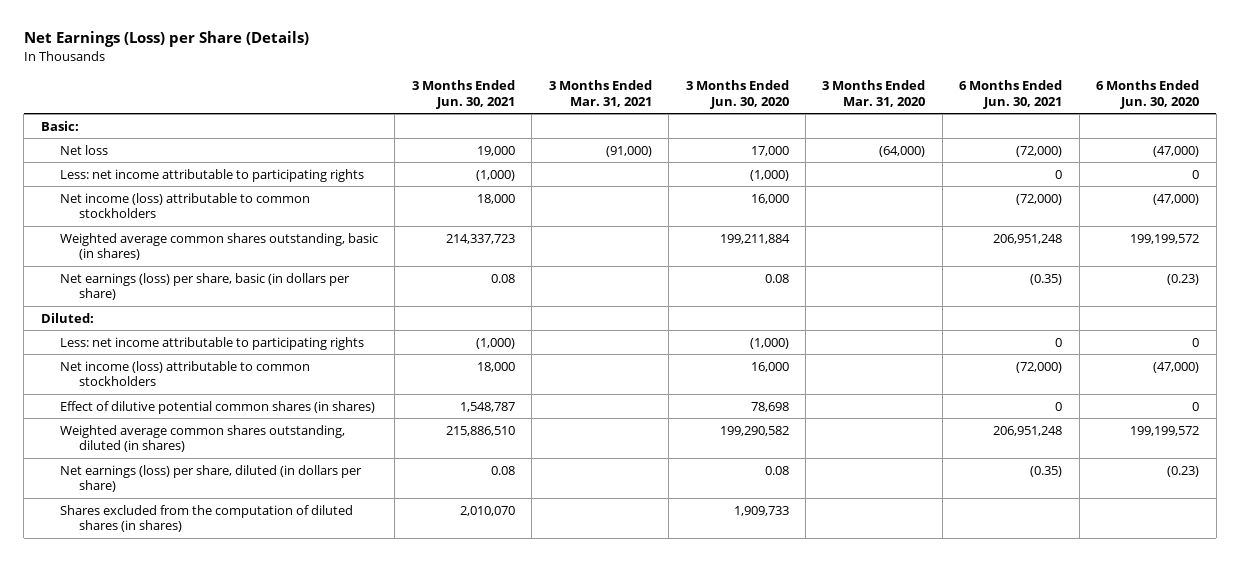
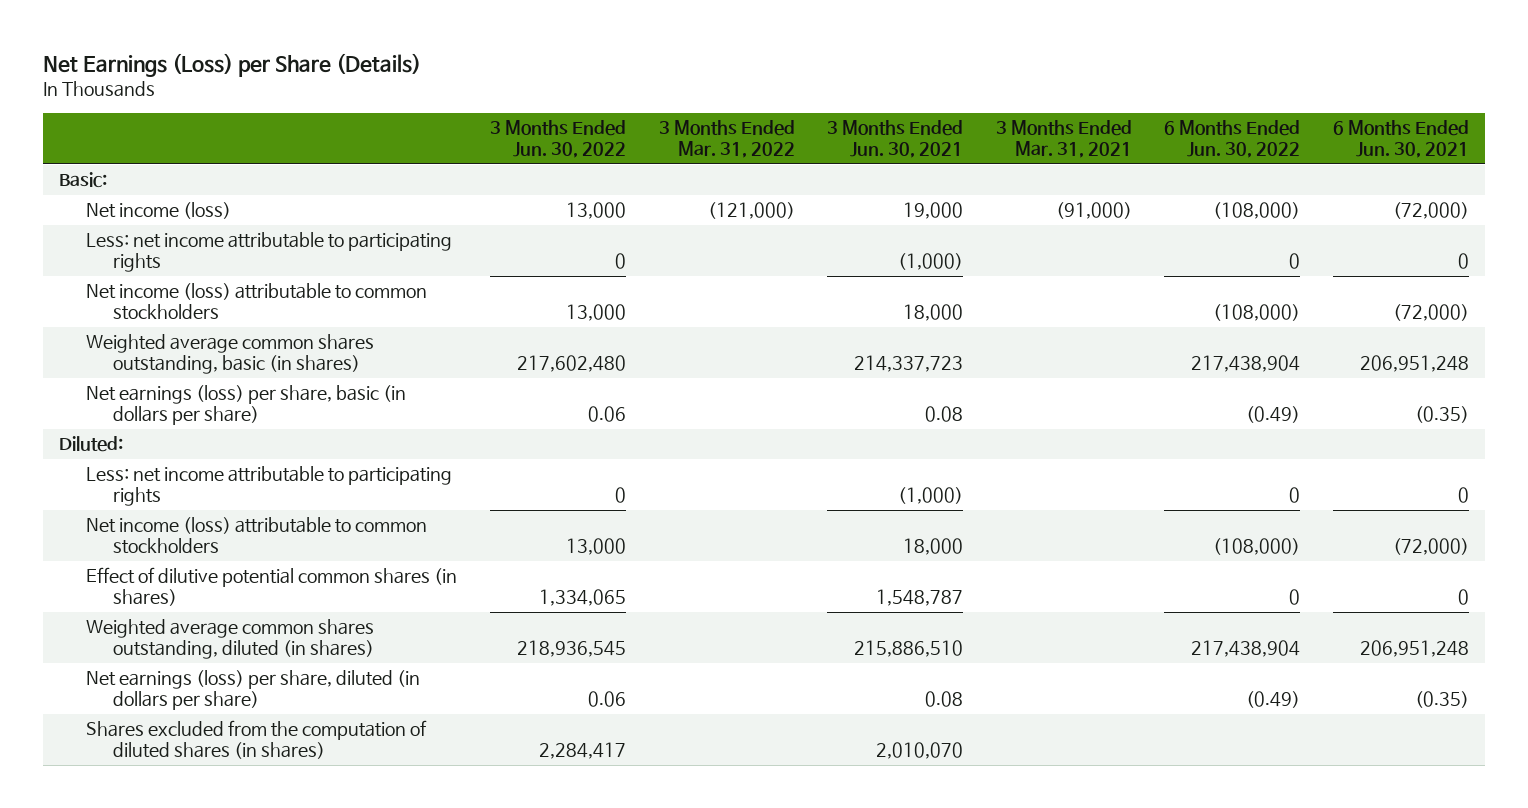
[685,80,789,109] 3 Months Ended Jun. 30, 2020 -> none
[822,80,926,107] 3 Months Ended Mar. 31, 2020 -> none
[1096,80,1200,109] 6 Months Ended Jun. 30, 2020 -> none
none -> [490,120,627,159] 3 Months Ended Jun. 30, 2022
none -> [658,120,795,159] 3 Months Ended Mar. 31, 2022
none -> [1164,120,1301,159] 6 Months Ended Jun. 30, 2022
[60,144,109,155] Net loss -> [86,202,232,220] Net income (loss)

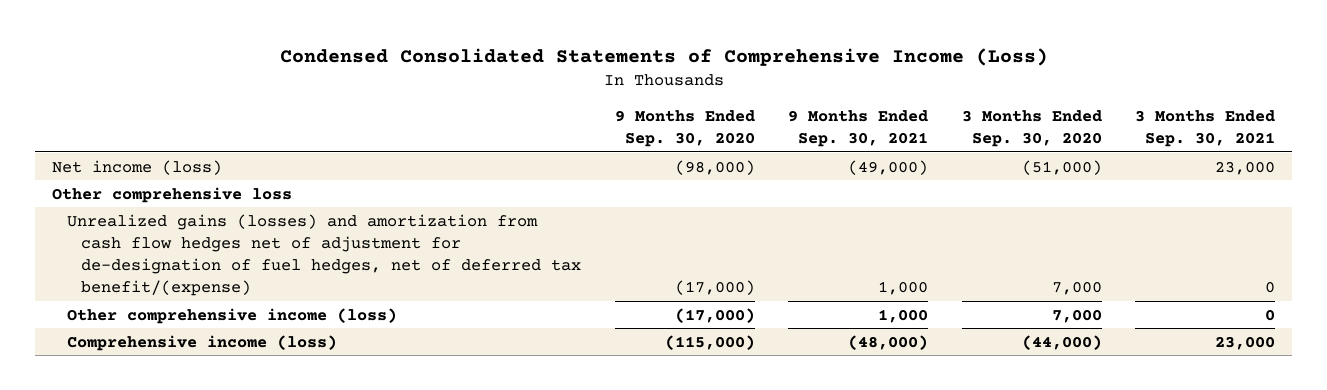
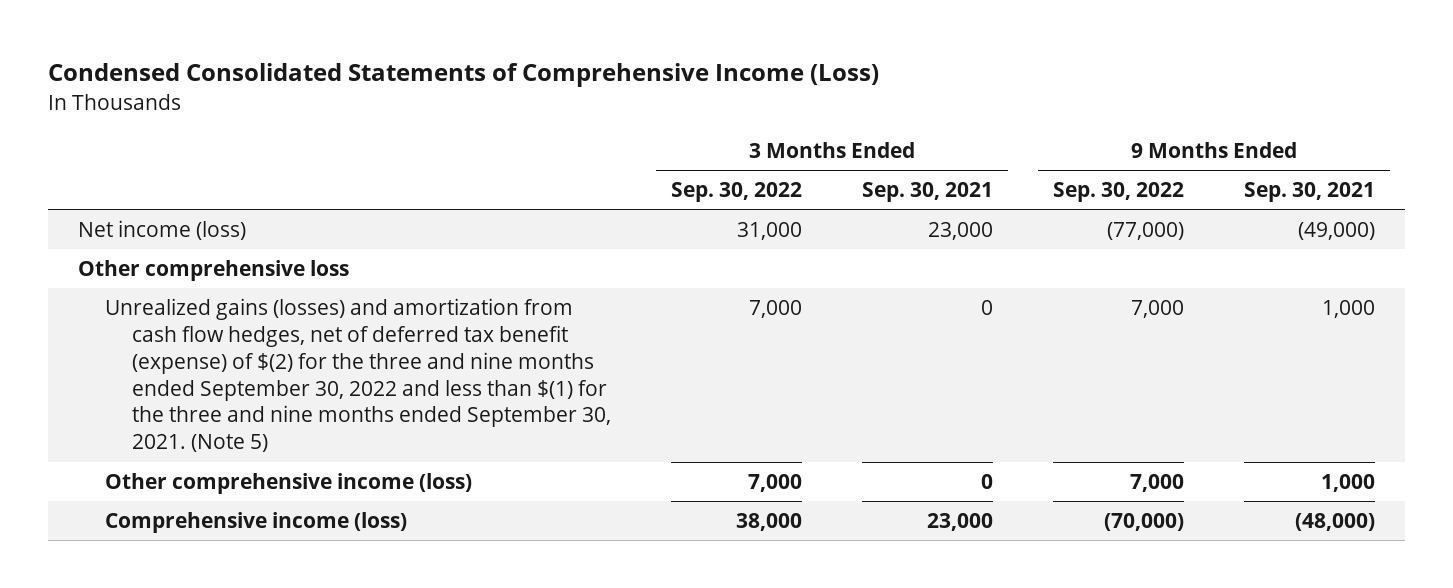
[614,110,755,148] 9 Months Ended Sep. 30, 2020 -> none
[961,110,1102,148] 3 Months Ended Sep. 30, 2020 -> none
none -> [671,182,803,203] Sep. 30, 2022
none -> [1052,182,1184,203] Sep. 30, 2022
[66,213,582,296] Unrealized gains (losses) and amortization from cash flow hedges net of adjustment for de-designation of fuel hedges, net of deferred tax benefit/(expense) -> [105,298,612,453] Unrealized gains (losses) and amortization from cash flow hedges, net of deferred tax benefit (expense) of $(2) for the three and nine months ended September 30, 2022 and less than $(1) for the three and nine months ended September 30, 2021. (Note 5)

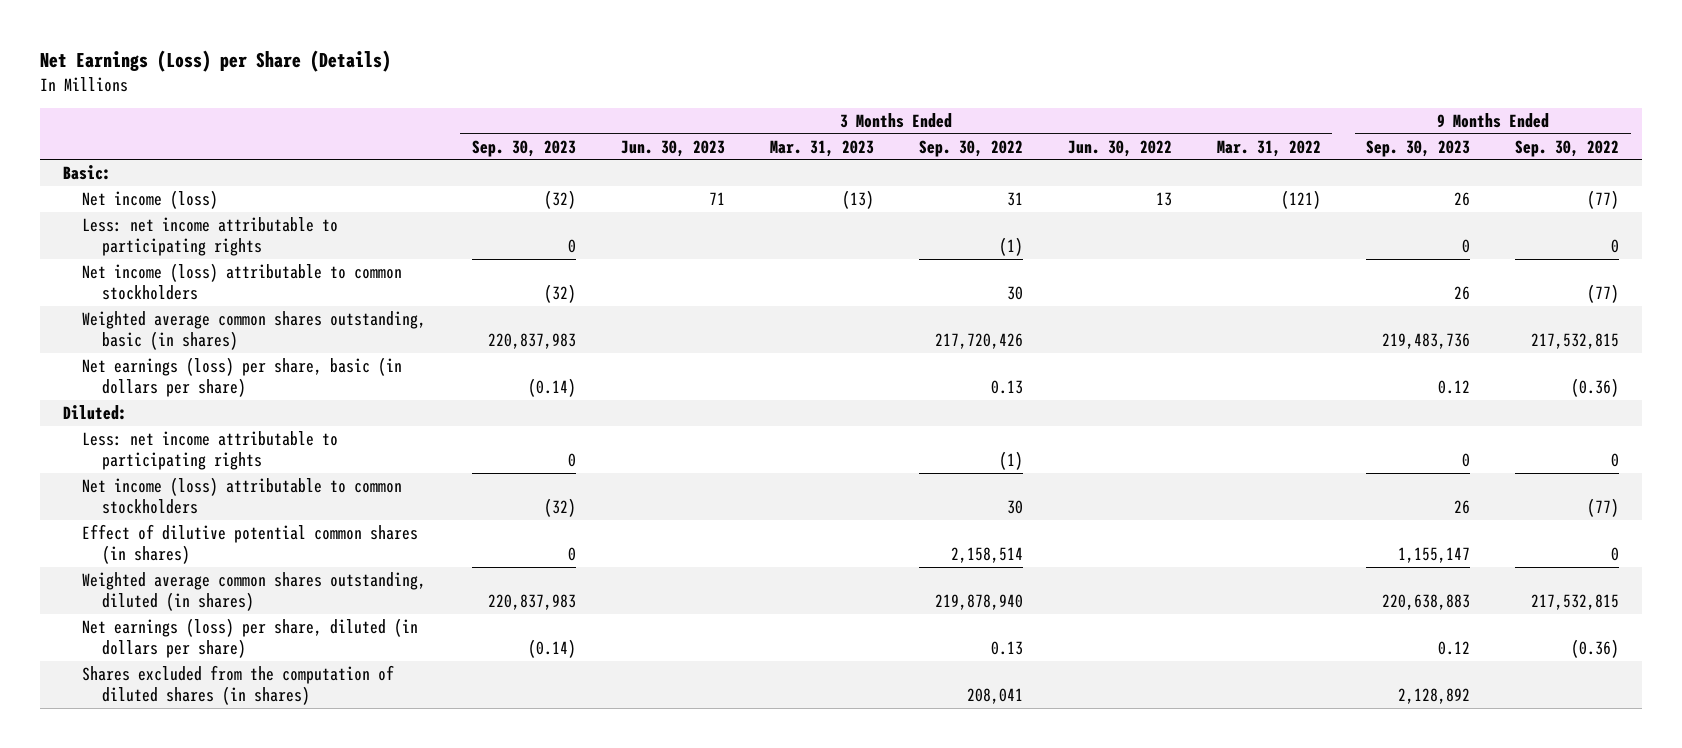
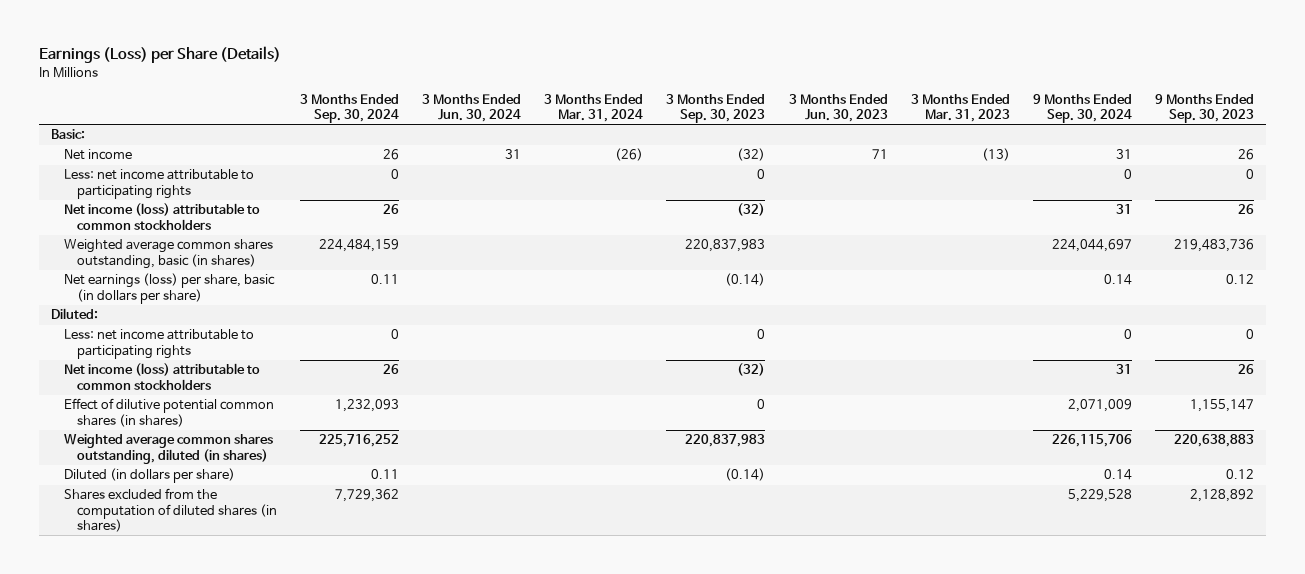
[40,50,392,73] Net Earnings (Loss) per Share (Details) -> [39,46,282,64] Earnings (Loss) per Share (Details)
[918,139,1023,157] Sep. 30, 2022 -> none
[1067,139,1172,157] Jun. 30, 2022 -> none
[1217,139,1322,157] Mar. 31, 2022 -> none
[1515,139,1620,157] Sep. 30, 2022 -> none
none -> [299,93,399,124] 3 Months Ended Sep. 30, 2024
none -> [422,93,522,123] 3 Months Ended Jun. 30, 2024
none -> [544,93,644,123] 3 Months Ended Mar. 31, 2024
none -> [1032,93,1132,124] 9 Months Ended Sep. 30, 2024
[82,189,219,209] Net income (loss) -> [63,149,132,161] Net income
[82,617,419,659] Net earnings (loss) per share, diluted (in dollars per share) -> [63,468,235,484] Diluted (in dollars per share)

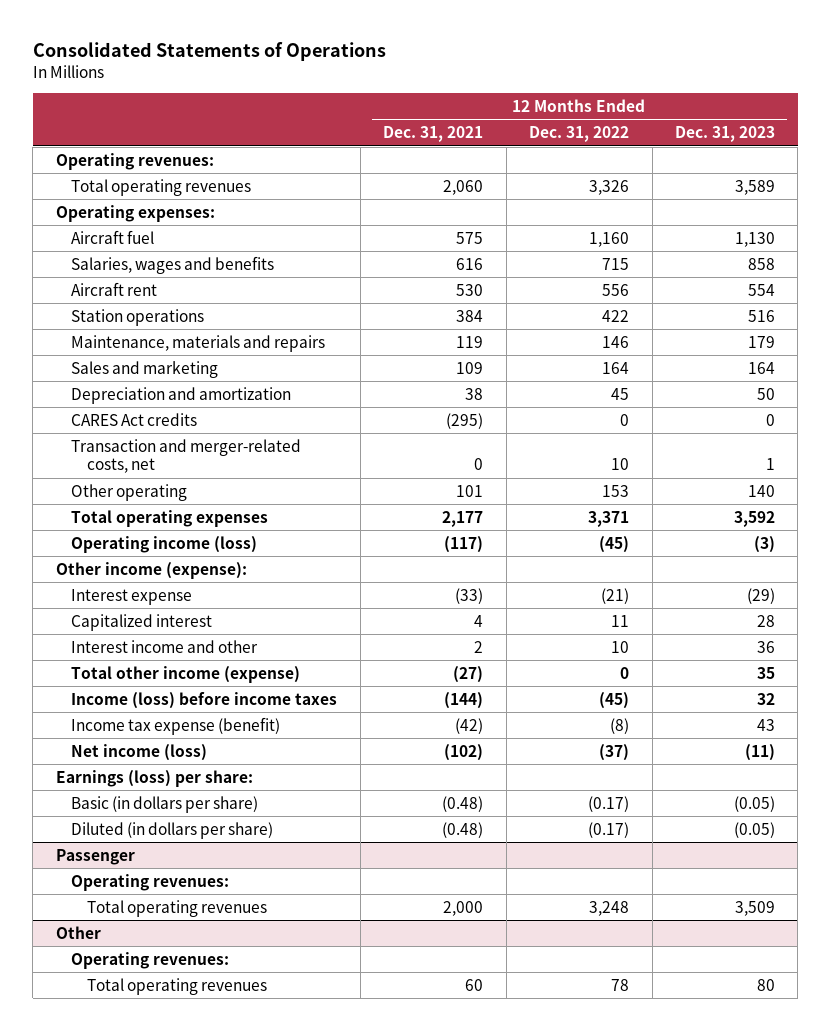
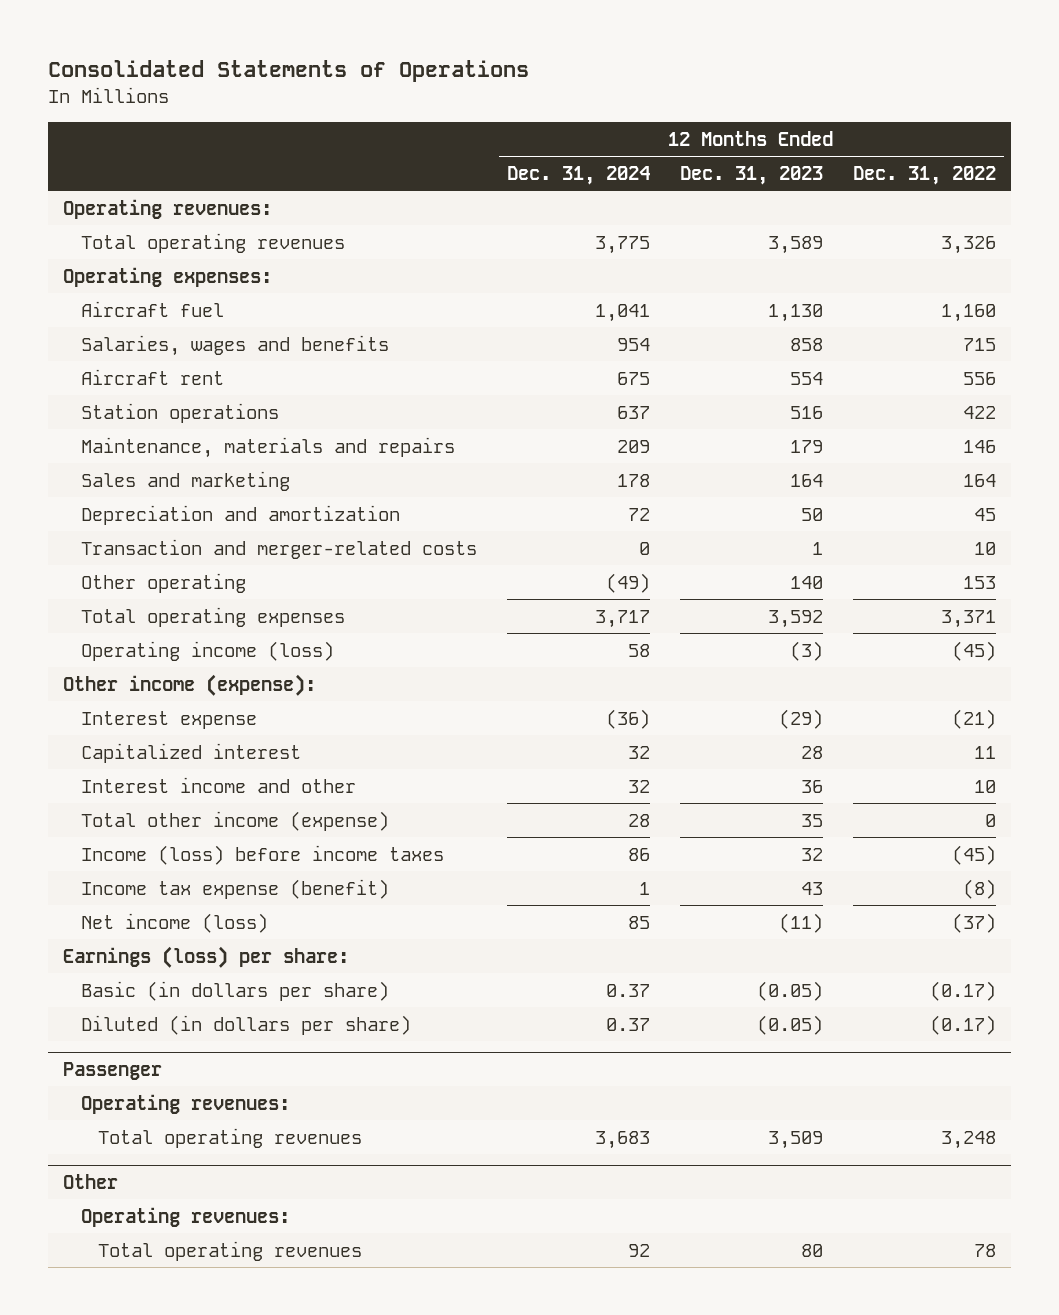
[383,126,484,143] Dec. 31, 2021 -> none
none -> [506,165,650,185] Dec. 31, 2024
[71,412,198,426] CARES Act credits -> none
[71,438,302,474] Transaction and merger-related costs, net -> [80,538,477,559] Transaction and merger-related costs

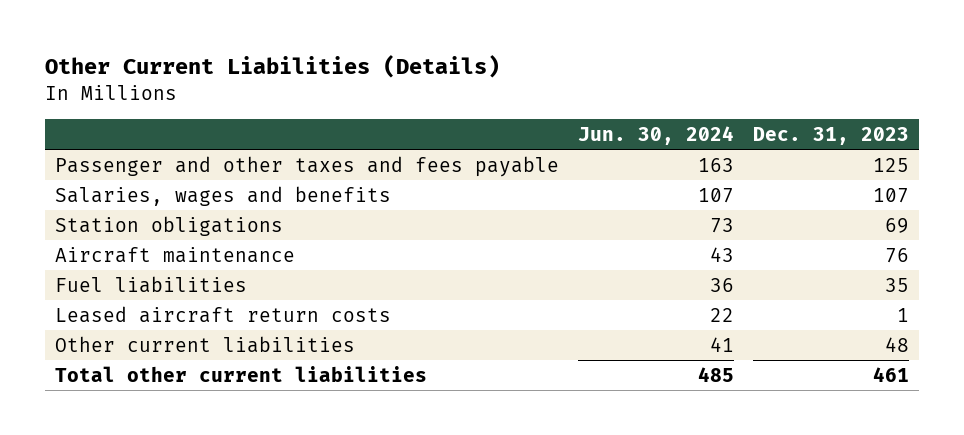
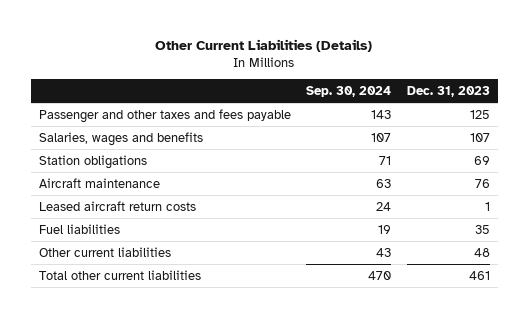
[578,125,735,145] Jun. 30, 2024 -> none
none -> [306,85,392,97] Sep. 30, 2024
[54,275,247,293] Fuel liabilities -> [38,223,120,234] Fuel liabilities

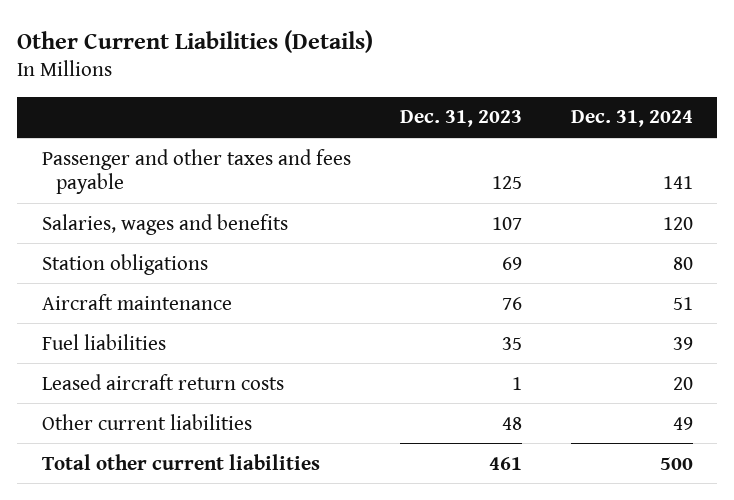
[306,85,392,97] Sep. 30, 2024 -> none
none -> [570,110,693,128] Dec. 31, 2024
[38,200,196,211] Leased aircraft return costs -> [41,373,284,390] Leased aircraft return costs

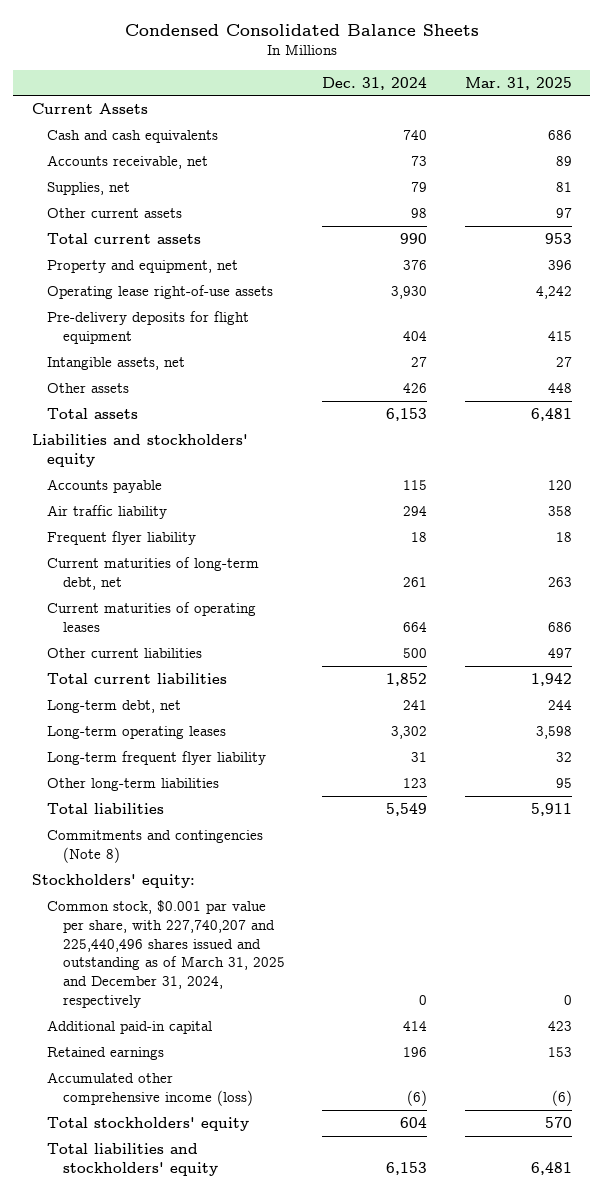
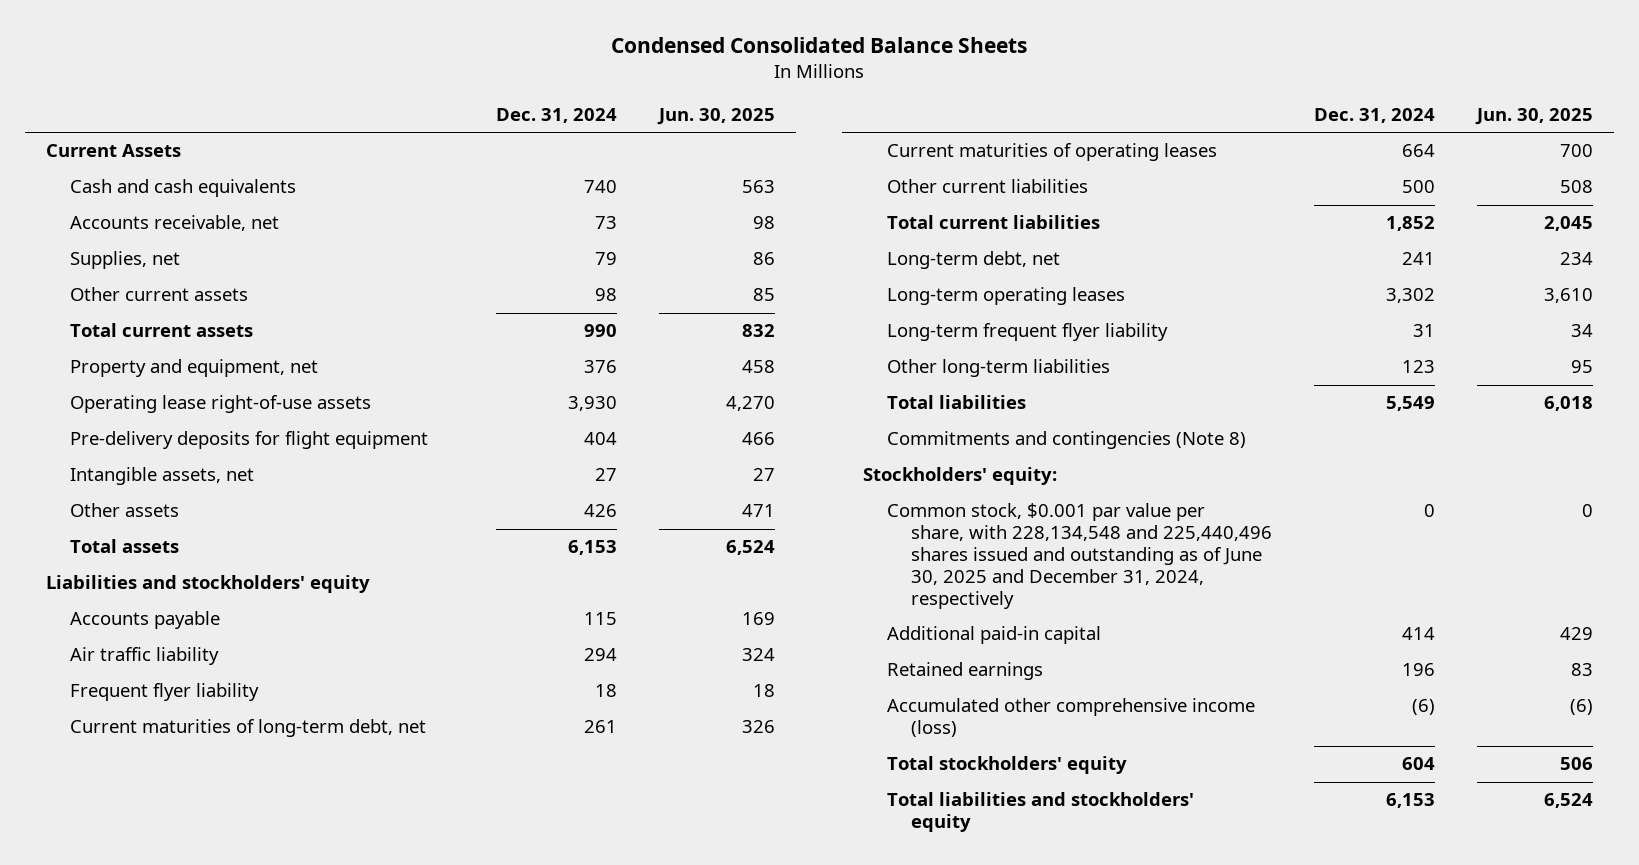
[464,76,572,90] Mar. 31, 2025 -> none
none -> [657,107,776,125] Jun. 30, 2025
[47,899,285,1009] Common stock, $0.001 par value per share, with 227,740,207 and 225,440,496 shares issued and outstanding as of March 31, 2025 and December 31, 2024, respectively -> [887,503,1272,610] Common stock, $0.001 par value per share, with 228,134,548 and 225,440,496 shares issued and outstanding as of June 30, 2025 and December 31, 2024, respectively

